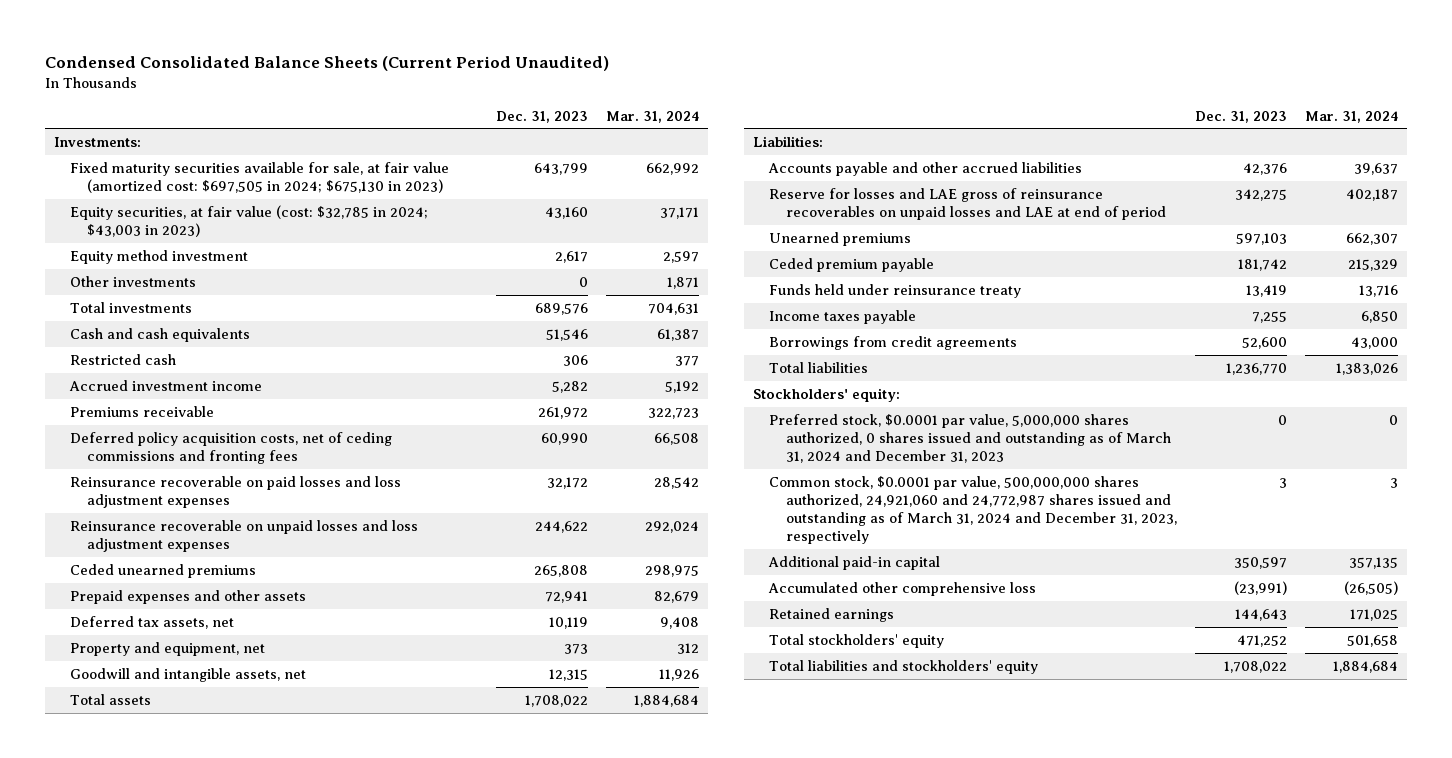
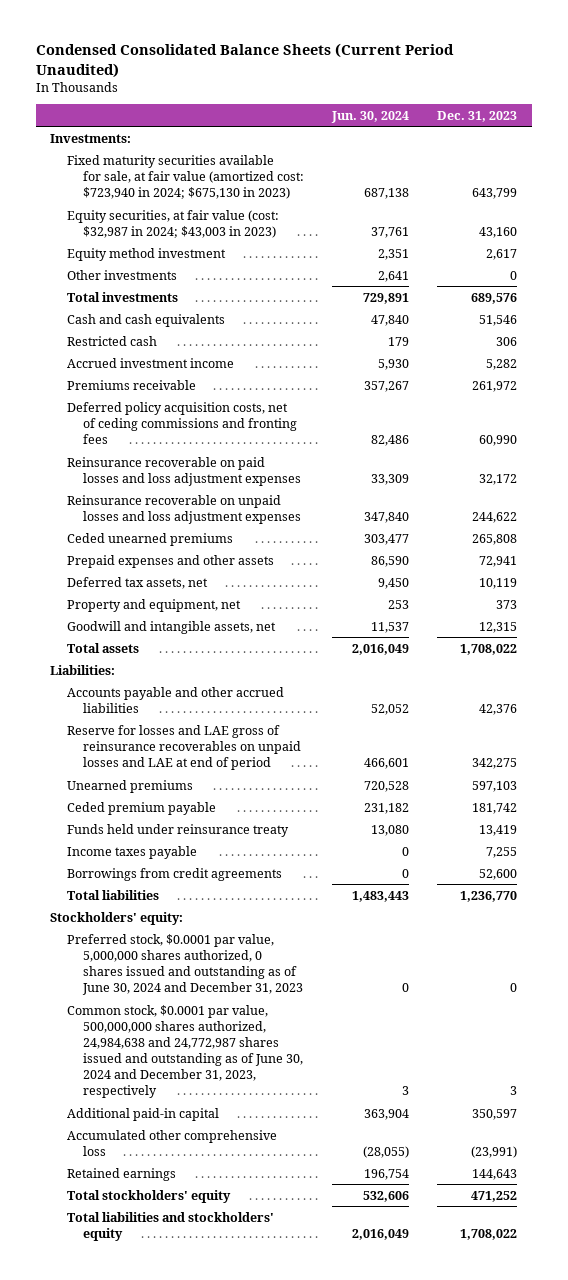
[605,110,699,123] Mar. 31, 2024 -> none
none -> [331,110,410,123] Jun. 30, 2024
[70,161,450,193] Fixed maturity securities available for sale, at fair value (amortized cost: $697,505 in 2024; $675,130 in 2023) -> [66,154,304,199] Fixed maturity securities available for sale, at fair value (amortized cost: $723,940 in 2024; $675,130 in 2023)
[70,204,429,237] Equity securities, at fair value (cost: $32,785 in 2024; $43,003 in 2023) -> [66,209,279,238] Equity securities, at fair value (cost: $32,987 in 2024; $43,003 in 2023)
[769,413,1171,463] Preferred stock, $0.0001 par value, 5,000,000 shares authorized, 0 shares issued and outstanding as of March 31, 2024 and December 31, 2023 -> [66,933,303,996] Preferred stock, $0.0001 par value, 5,000,000 shares authorized, 0 shares issued and outstanding as of June 30, 2024 and December 31, 2023
[769,475,1177,544] Common stock, $0.0001 par value, 500,000,000 shares authorized, 24,921,060 and 24,772,987 shares issued and outstanding as of March 31, 2024 and December 31, 2023, respectively -> [66,1004,303,1099] Common stock, $0.0001 par value, 500,000,000 shares authorized, 24,984,638 and 24,772,987 shares issued and outstanding as of June 30, 2024 and December 31, 2023, respectively

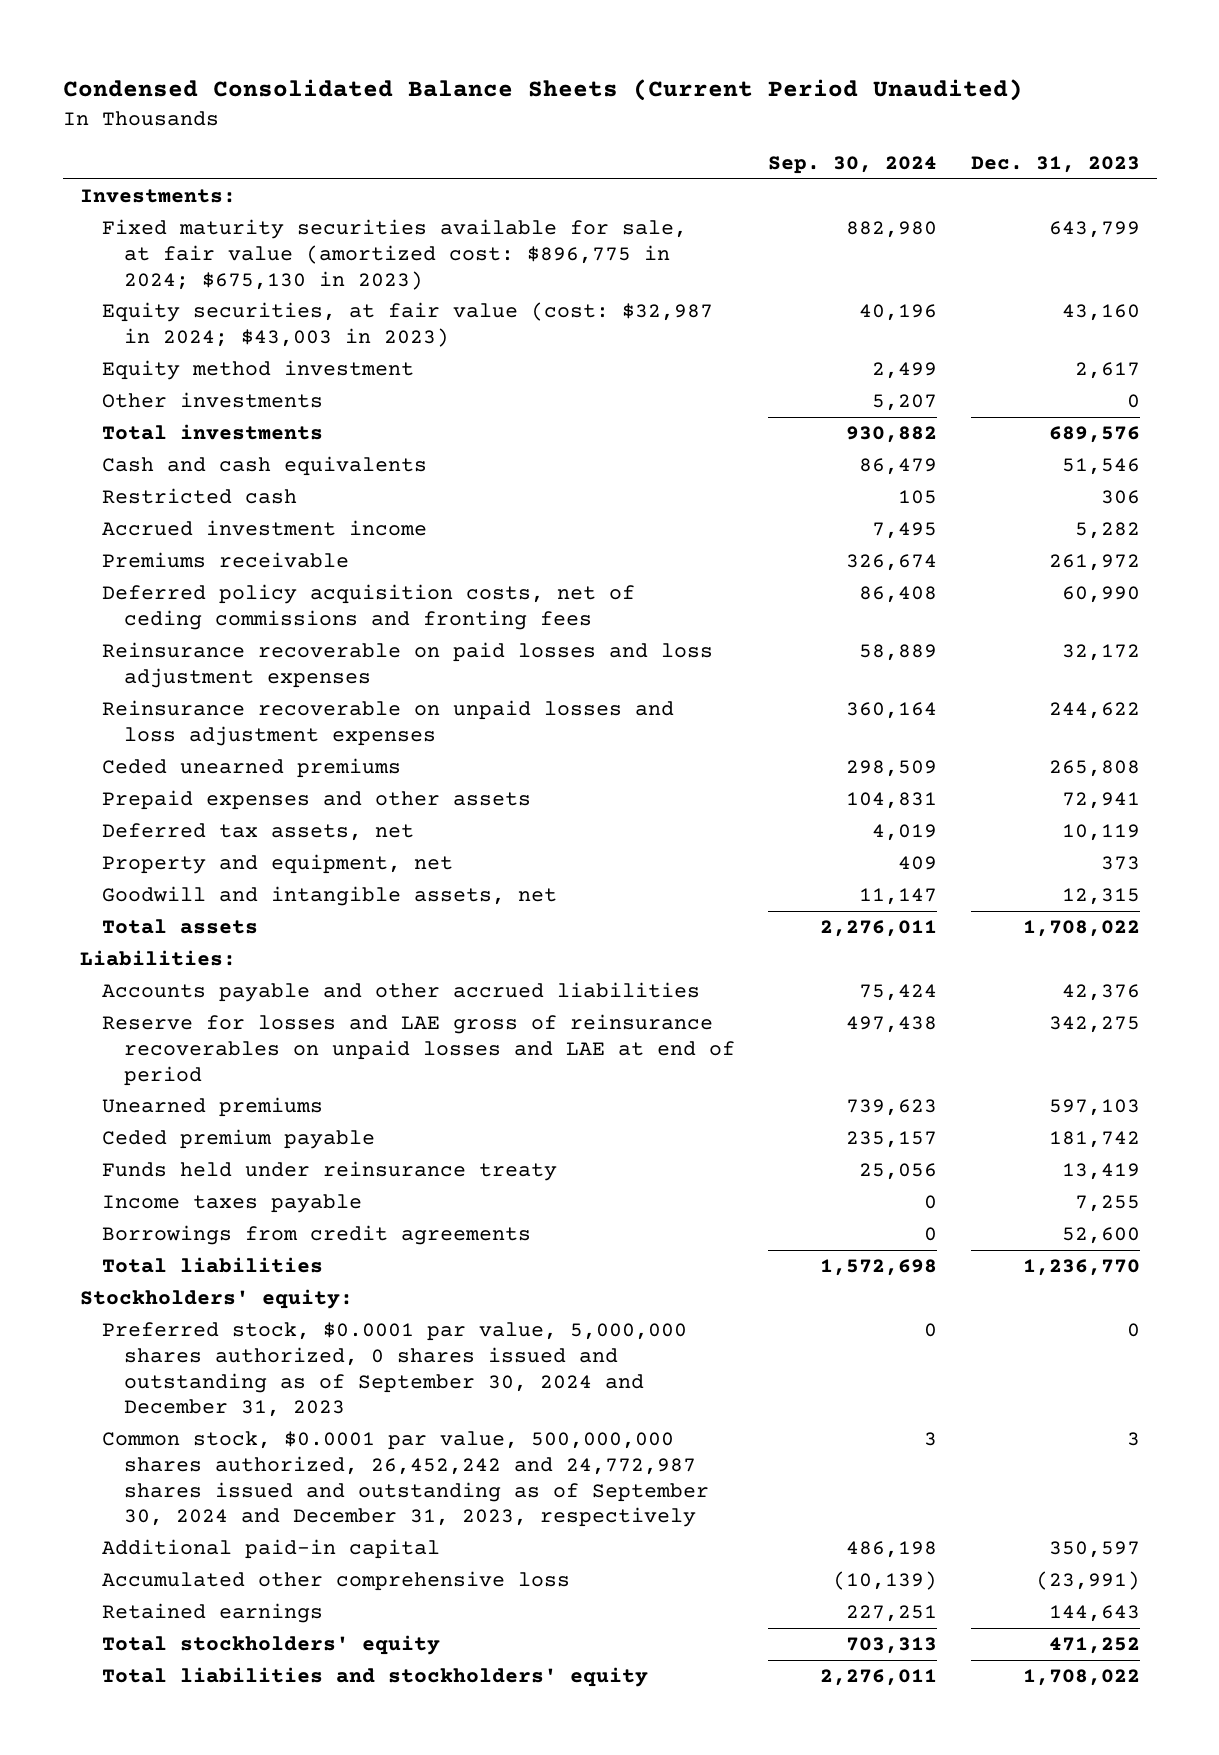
[331,110,410,123] Jun. 30, 2024 -> none
none -> [768,155,938,174] Sep. 30, 2024
[66,154,304,199] Fixed maturity securities available for sale, at fair value (amortized cost: $723,940 in 2024; $675,130 in 2023) -> [101,219,687,290] Fixed maturity securities available for sale, at fair value (amortized cost: $896,775 in 2024; $675,130 in 2023)
[66,933,303,996] Preferred stock, $0.0001 par value, 5,000,000 shares authorized, 0 shares issued and outstanding as of June 30, 2024 and December 31, 2023 -> [101,1322,687,1418] Preferred stock, $0.0001 par value, 5,000,000 shares authorized, 0 shares issued and outstanding as of September 30, 2024 and December 31, 2023
[66,1004,303,1099] Common stock, $0.0001 par value, 500,000,000 shares authorized, 24,984,638 and 24,772,987 shares issued and outstanding as of June 30, 2024 and December 31, 2023, respectively -> [101,1431,709,1528] Common stock, $0.0001 par value, 500,000,000 shares authorized, 26,452,242 and 24,772,987 shares issued and outstanding as of September 30, 2024 and December 31, 2023, respectively

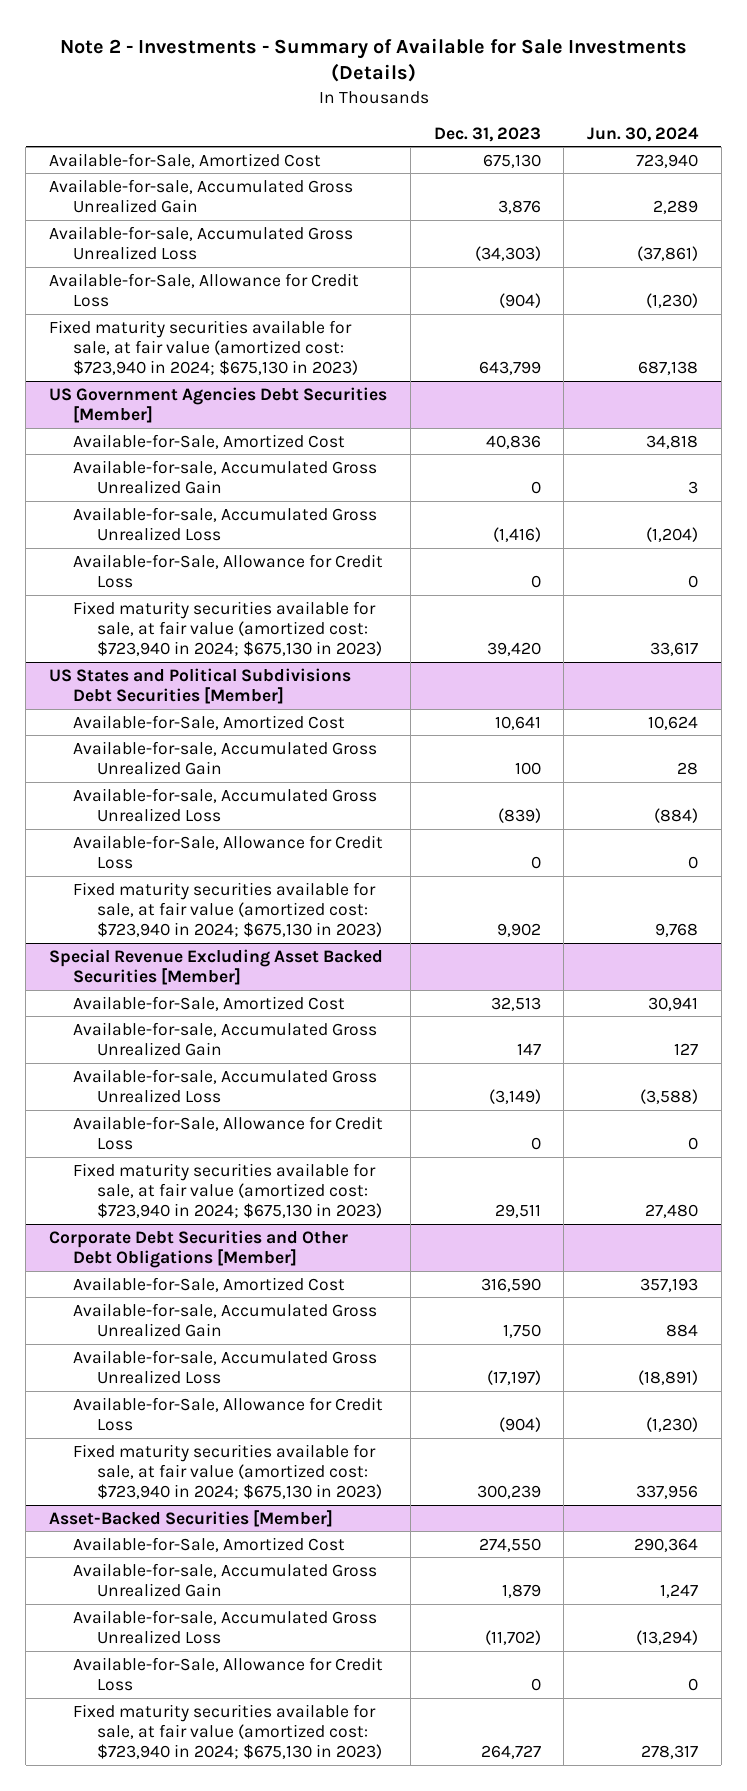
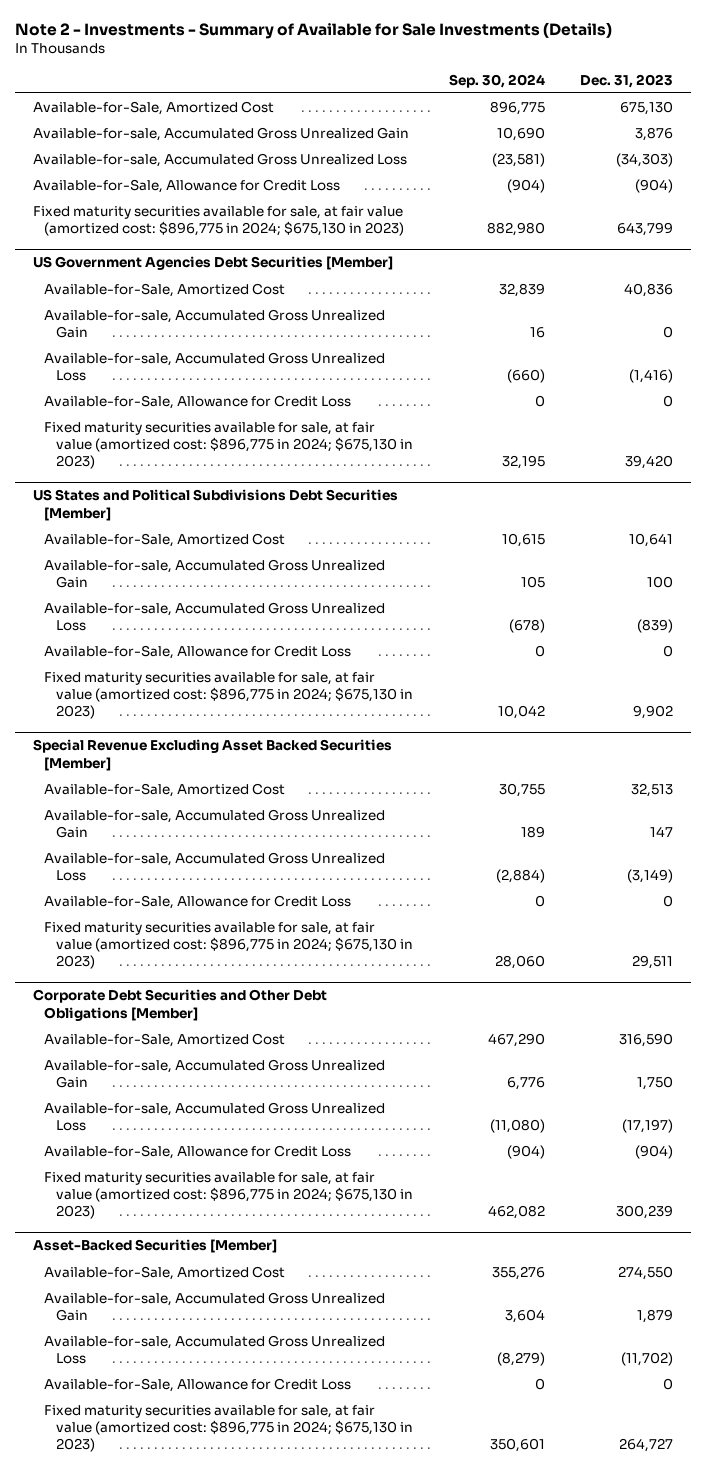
[587,126,700,142] Jun. 30, 2024 -> none
none -> [448,73,545,88] Sep. 30, 2024
[49,319,359,376] Fixed maturity securities available for sale, at fair value (amortized cost: $723,940 in 2024; $675,130 in 2023) -> [32,205,405,236] Fixed maturity securities available for sale, at fair value (amortized cost: $896,775 in 2024; $675,130 in 2023)
[73,600,383,657] Fixed maturity securities available for sale, at fair value (amortized cost: $723,940 in 2024; $675,130 in 2023) -> [44,421,413,470] Fixed maturity securities available for sale, at fair value (amortized cost: $896,775 in 2024; $675,130 in 2023)
[73,881,383,938] Fixed maturity securities available for sale, at fair value (amortized cost: $723,940 in 2024; $675,130 in 2023) -> [44,671,413,720] Fixed maturity securities available for sale, at fair value (amortized cost: $896,775 in 2024; $675,130 in 2023)
[73,1162,383,1219] Fixed maturity securities available for sale, at fair value (amortized cost: $723,940 in 2024; $675,130 in 2023) -> [44,921,413,970] Fixed maturity securities available for sale, at fair value (amortized cost: $896,775 in 2024; $675,130 in 2023)
[73,1443,383,1500] Fixed maturity securities available for sale, at fair value (amortized cost: $723,940 in 2024; $675,130 in 2023) -> [44,1171,413,1220] Fixed maturity securities available for sale, at fair value (amortized cost: $896,775 in 2024; $675,130 in 2023)
[73,1703,383,1760] Fixed maturity securities available for sale, at fair value (amortized cost: $723,940 in 2024; $675,130 in 2023) -> [44,1404,413,1453] Fixed maturity securities available for sale, at fair value (amortized cost: $896,775 in 2024; $675,130 in 2023)

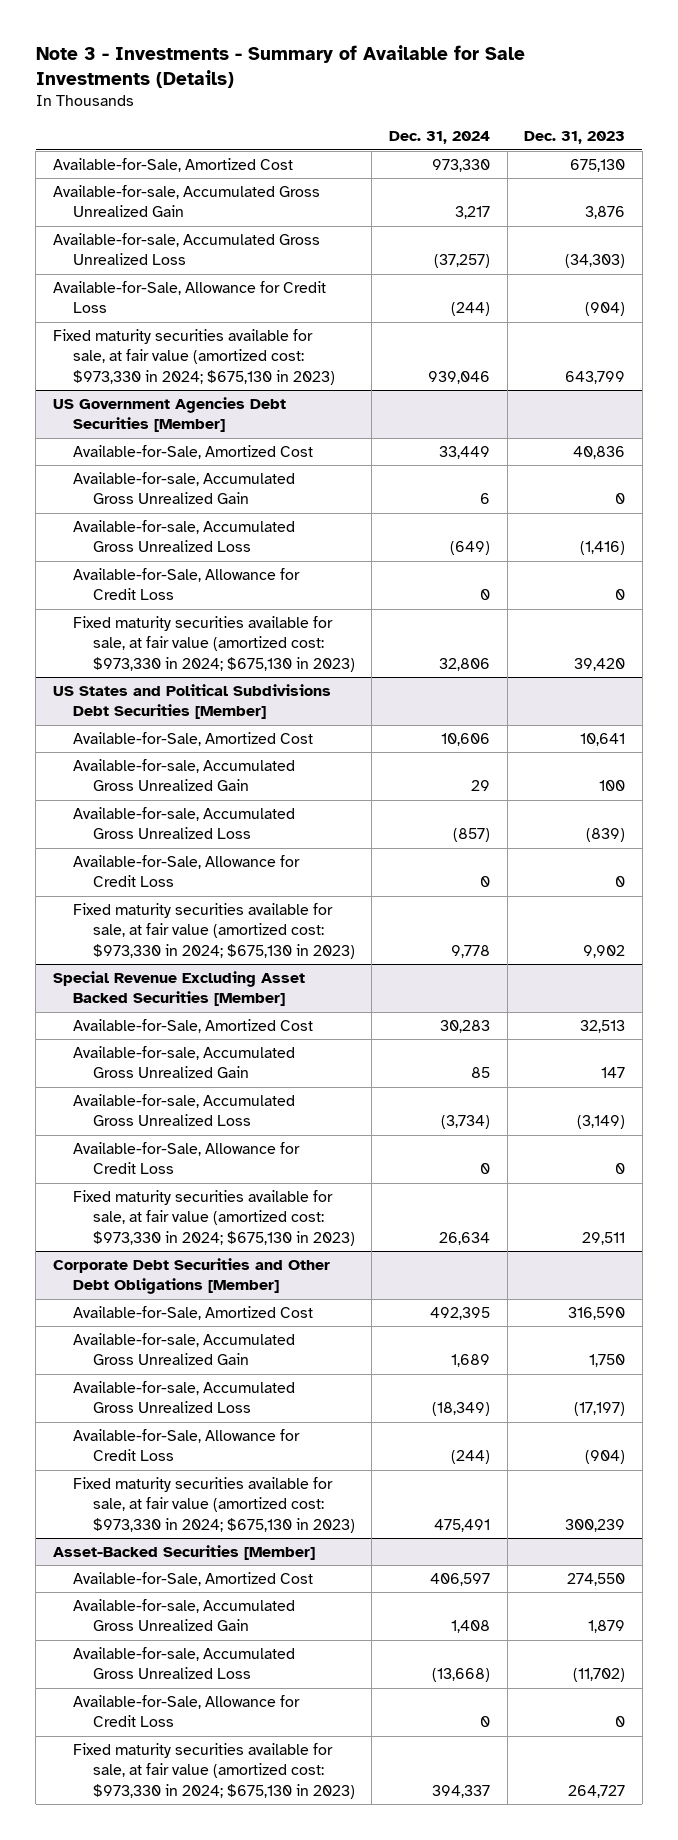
[14,22,612,40] Note 2 - Investments - Summary of Available for Sale Investments (Details) -> [35,45,525,88] Note 3 - Investments - Summary of Available for Sale Investments (Details)
[448,73,545,88] Sep. 30, 2024 -> none
none -> [388,131,490,145] Dec. 31, 2024
[32,205,405,236] Fixed maturity securities available for sale, at fair value (amortized cost: $896,775 in 2024; $675,130 in 2023) -> [52,329,335,385] Fixed maturity securities available for sale, at fair value (amortized cost: $973,330 in 2024; $675,130 in 2023)
[44,421,413,470] Fixed maturity securities available for sale, at fair value (amortized cost: $896,775 in 2024; $675,130 in 2023) -> [72,616,355,672] Fixed maturity securities available for sale, at fair value (amortized cost: $973,330 in 2024; $675,130 in 2023)
[44,671,413,720] Fixed maturity securities available for sale, at fair value (amortized cost: $896,775 in 2024; $675,130 in 2023) -> [72,903,355,959] Fixed maturity securities available for sale, at fair value (amortized cost: $973,330 in 2024; $675,130 in 2023)
[44,921,413,970] Fixed maturity securities available for sale, at fair value (amortized cost: $896,775 in 2024; $675,130 in 2023) -> [72,1190,355,1246] Fixed maturity securities available for sale, at fair value (amortized cost: $973,330 in 2024; $675,130 in 2023)
[44,1171,413,1220] Fixed maturity securities available for sale, at fair value (amortized cost: $896,775 in 2024; $675,130 in 2023) -> [72,1477,355,1533] Fixed maturity securities available for sale, at fair value (amortized cost: $973,330 in 2024; $675,130 in 2023)
[44,1404,413,1453] Fixed maturity securities available for sale, at fair value (amortized cost: $896,775 in 2024; $675,130 in 2023) -> [72,1743,355,1799] Fixed maturity securities available for sale, at fair value (amortized cost: $973,330 in 2024; $675,130 in 2023)

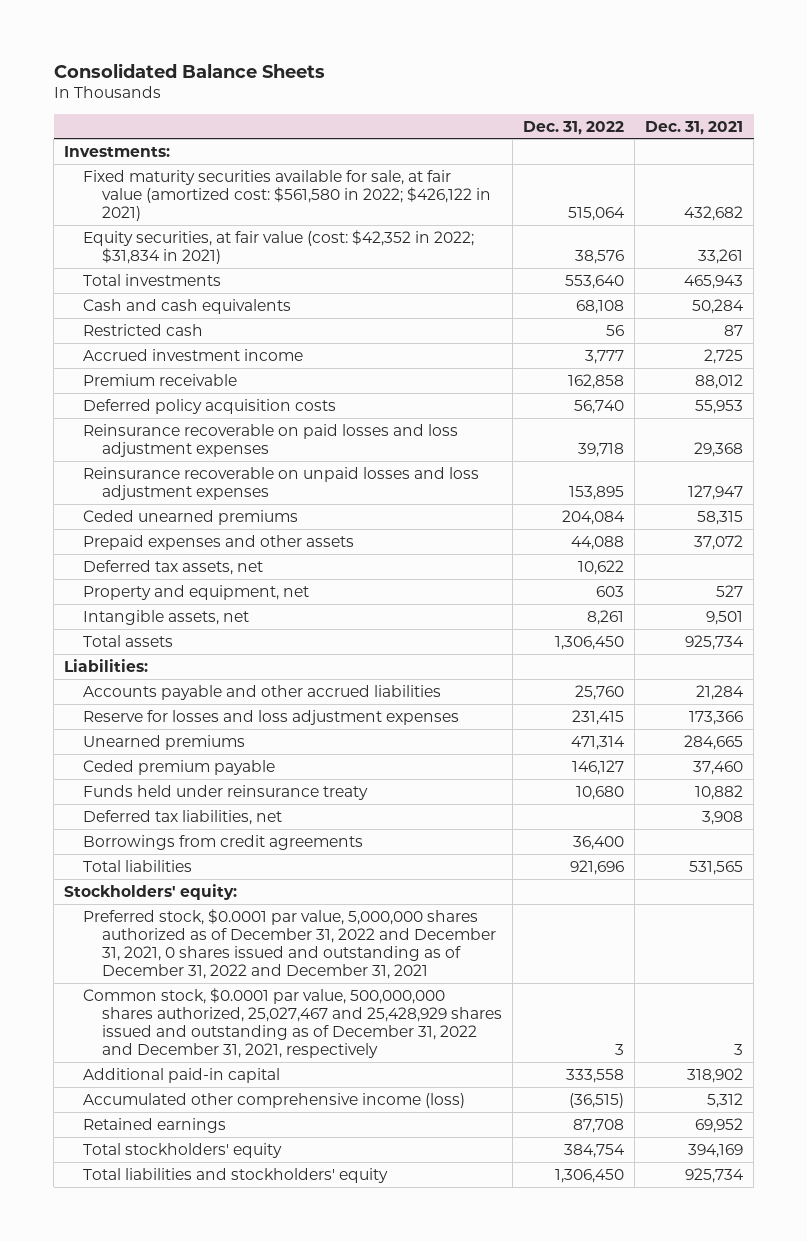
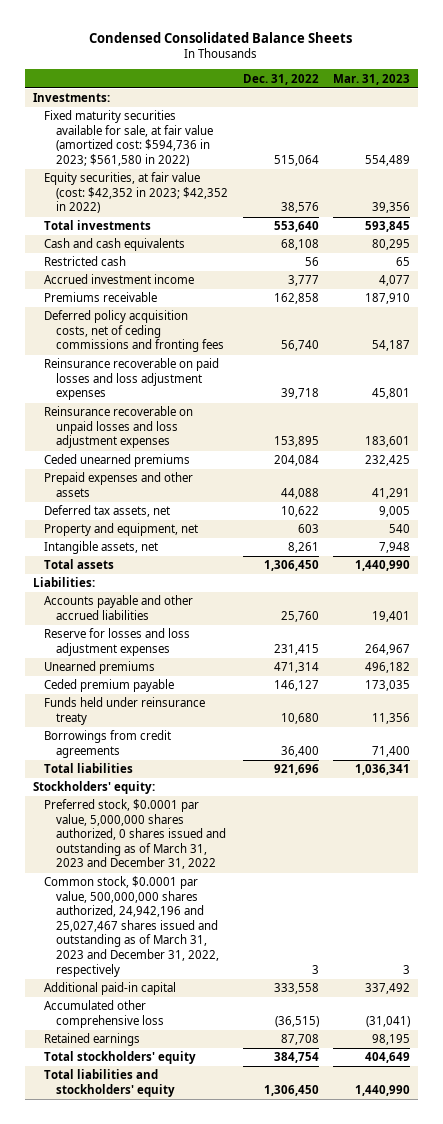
[53,62,325,78] Consolidated Balance Sheets -> [89,31,353,43] Condensed Consolidated Balance Sheets
[645,120,744,135] Dec. 31, 2021 -> none
none -> [333,73,411,85] Mar. 31, 2023
[82,169,491,222] Fixed maturity securities available for sale, at fair value (amortized cost: $561,580 in 2022; $426,122 in 2021) -> [44,110,214,166] Fixed maturity securities available for sale, at fair value (amortized cost: $594,736 in 2023; $561,580 in 2022)
[82,229,474,264] Equity securities, at fair value (cost: $42,352 in 2022; $31,834 in 2021) -> [44,172,229,214] Equity securities, at fair value (cost: $42,352 in 2023; $42,352 in 2022)
[82,373,237,386] Premium receivable -> [44,292,158,303] Premiums receivable
[82,398,336,414] Deferred policy acquisition costs -> [44,310,225,353] Deferred policy acquisition costs, net of ceding commissions and fronting fees
[82,809,282,825] Deferred tax liabilities, net -> none
[82,908,496,980] Preferred stock, $0.0001 par value, 5,000,000 shares authorized as of December 31, 2022 and December 31, 2021, 0 shares issued and outstanding as of December 31, 2022 and December 31, 2021 -> [44,799,227,870] Preferred stock, $0.0001 par value, 5,000,000 shares authorized, 0 shares issued and outstanding as of March 31, 2023 and December 31, 2022
[82,987,502,1059] Common stock, $0.0001 par value, 500,000,000 shares authorized, 25,027,467 and 25,428,929 shares issued and outstanding as of December 31, 2022 and December 31, 2021, respectively -> [44,876,220,977] Common stock, $0.0001 par value, 500,000,000 shares authorized, 24,942,196 and 25,027,467 shares issued and outstanding as of March 31, 2023 and December 31, 2022, respectively
[82,1092,465,1108] Accumulated other comprehensive income (loss) -> [44,1000,165,1028] Accumulated other comprehensive loss

